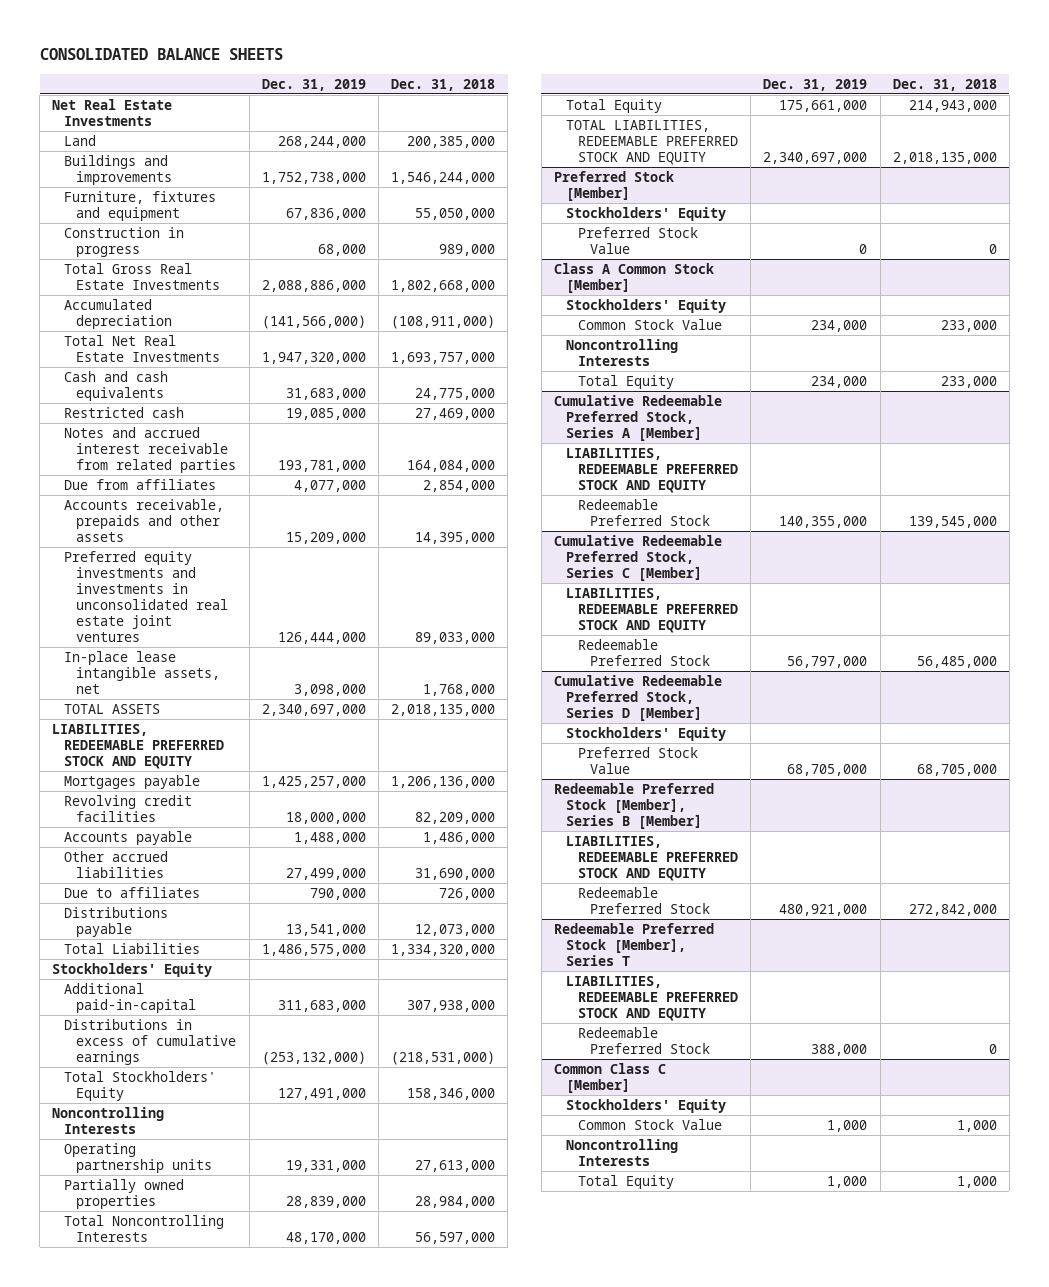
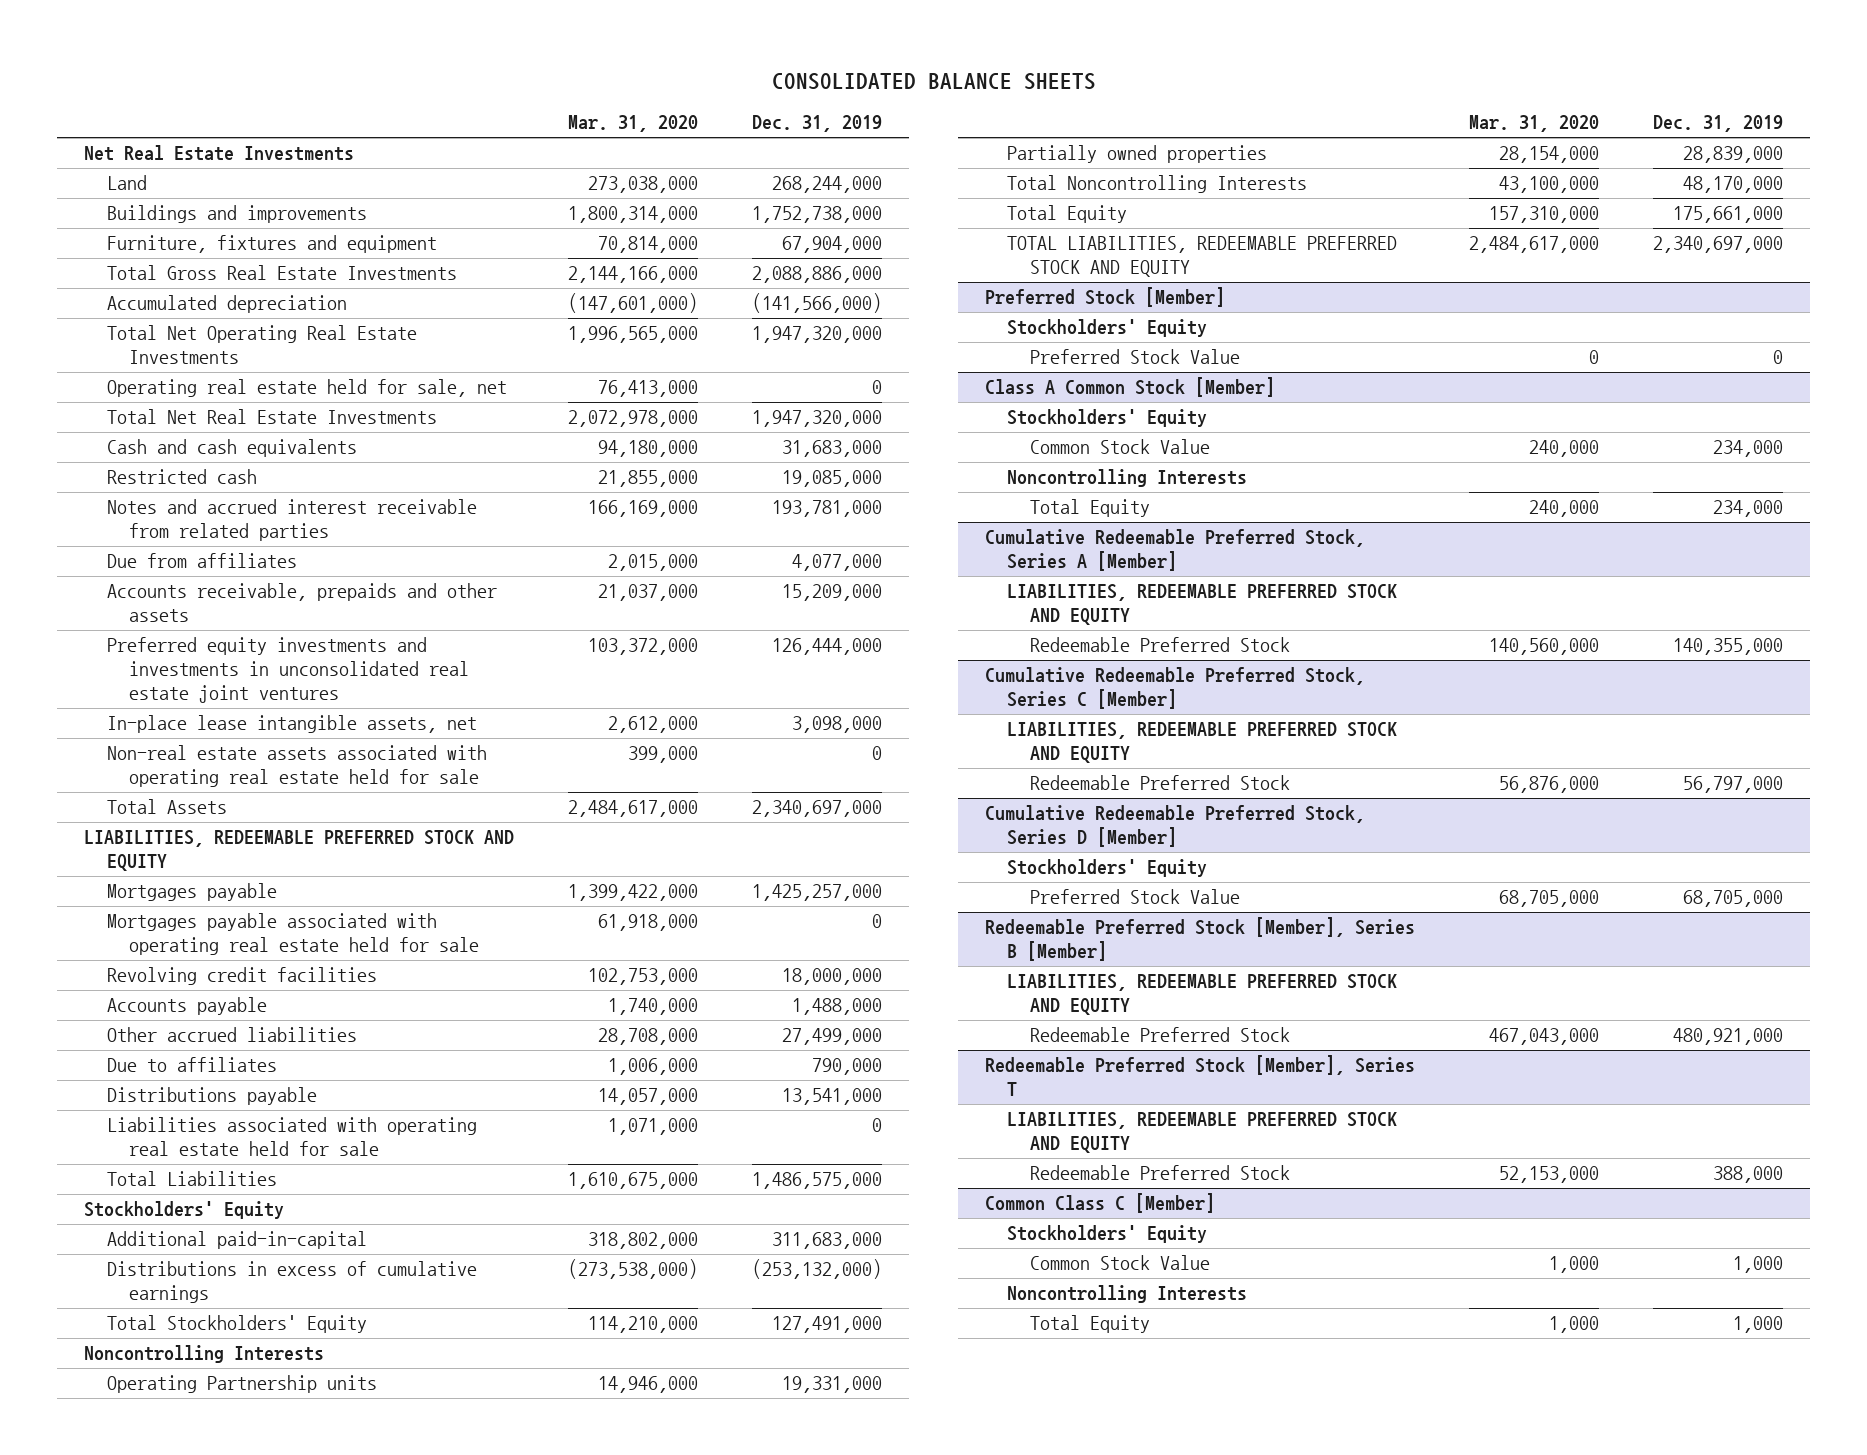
[391,78,496,91] Dec. 31, 2018 -> none
none -> [568,115,699,133] Mar. 31, 2020
[64,226,185,257] Construction in progress -> none
[285,207,366,220] 67,836,000 -> [782,236,883,254] 67,904,000
none -> [106,325,417,365] Total Net Operating Real Estate Investments
none -> [106,379,507,398] Operating real estate held for sale, net
none -> [106,745,487,788] Non-real estate assets associated with operating real estate held for sale
[64,703,161,714] TOTAL ASSETS -> [106,799,227,815] Total Assets
none -> [106,913,480,956] Mortgages payable associated with operating real estate held for sale
none -> [106,1117,477,1157] Liabilities associated with operating real estate held for sale
[64,1142,213,1173] Operating partnership units -> [106,1375,377,1394] Operating Partnership units

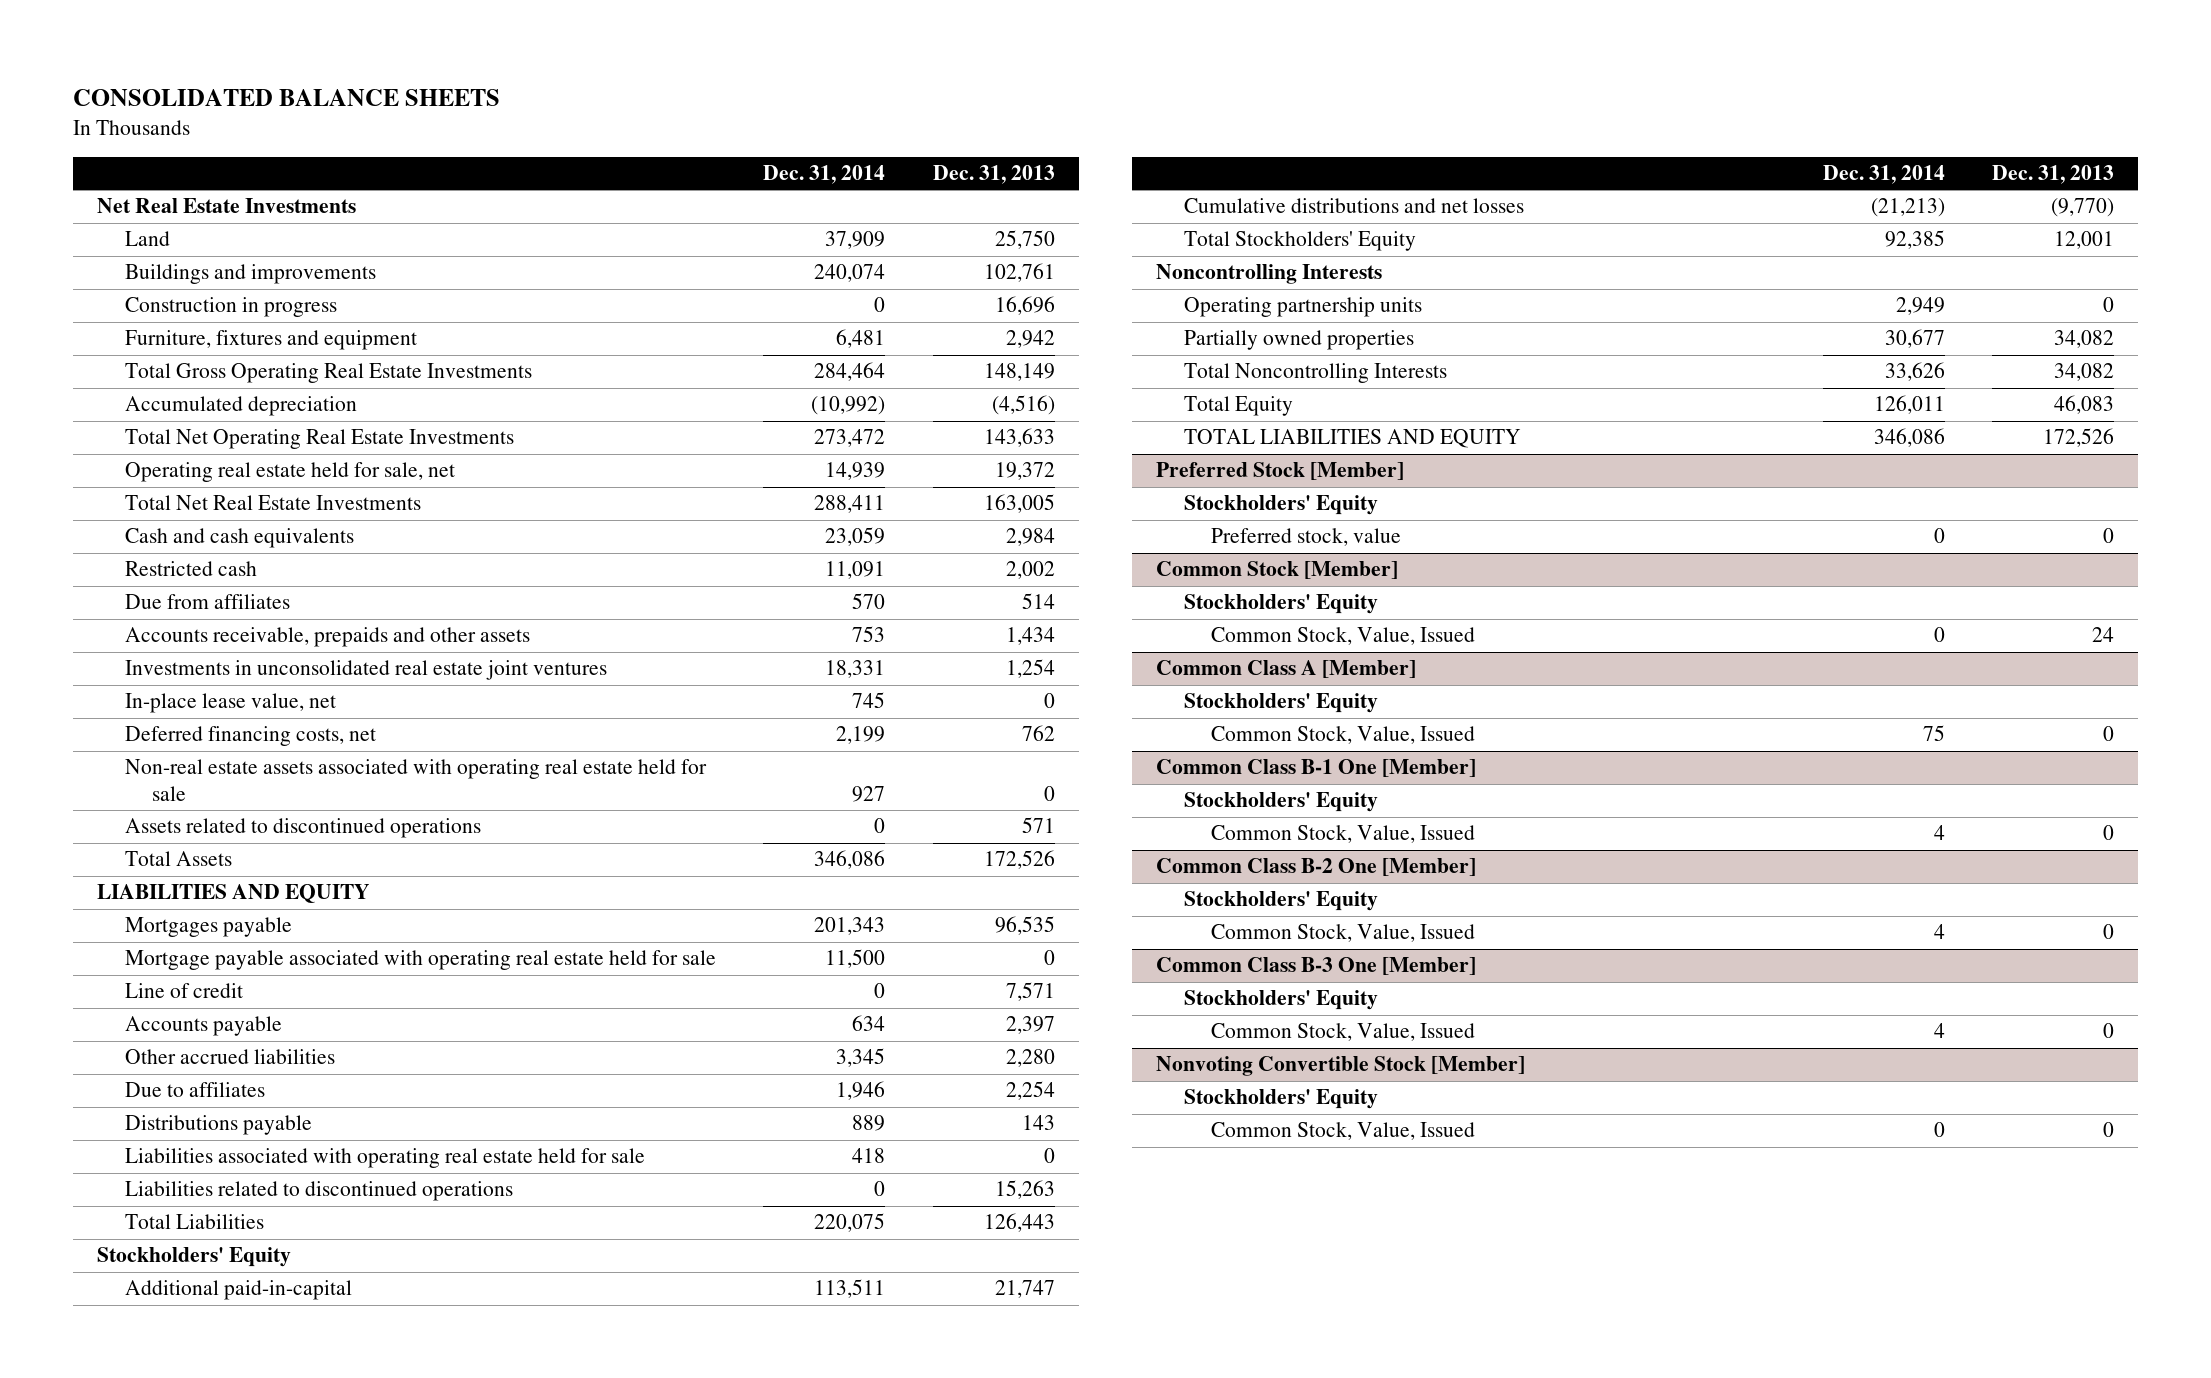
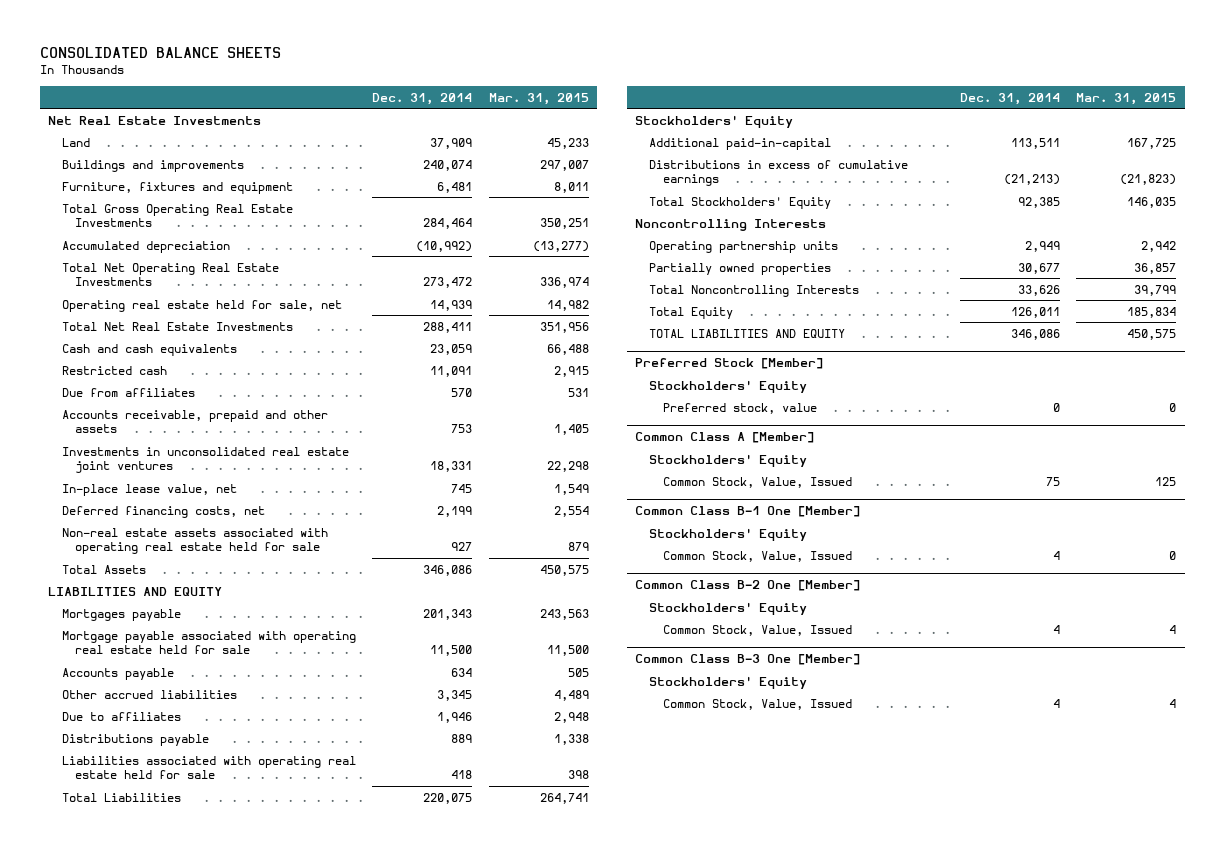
[933,165,1056,185] Dec. 31, 2013 -> none
none -> [489,92,590,105] Mar. 31, 2015
[124,297,337,318] Construction in progress -> none
[124,627,530,648] Accounts receivable, prepaids and other assets -> [61,409,328,434] Accounts receivable, prepaid and other assets
[124,818,481,839] Assets related to discontinued operations -> none
[124,983,243,999] Line of credit -> none
[124,1181,513,1202] Liabilities related to discontinued operations -> none
[1183,198,1524,214] Cumulative distributions and net losses -> [649,159,909,187] Distributions in excess of cumulative earnings
[1156,561,1399,580] Common Stock [Member] -> none
[1183,594,1378,615] Stockholders' Equity -> none
[1211,627,1476,646] Common Stock, Value, Issued -> none
[1156,1056,1526,1077] Nonvoting Convertible Stock [Member] -> none
[1183,1089,1378,1110] Stockholders' Equity -> none
[1211,1122,1476,1141] Common Stock, Value, Issued -> none

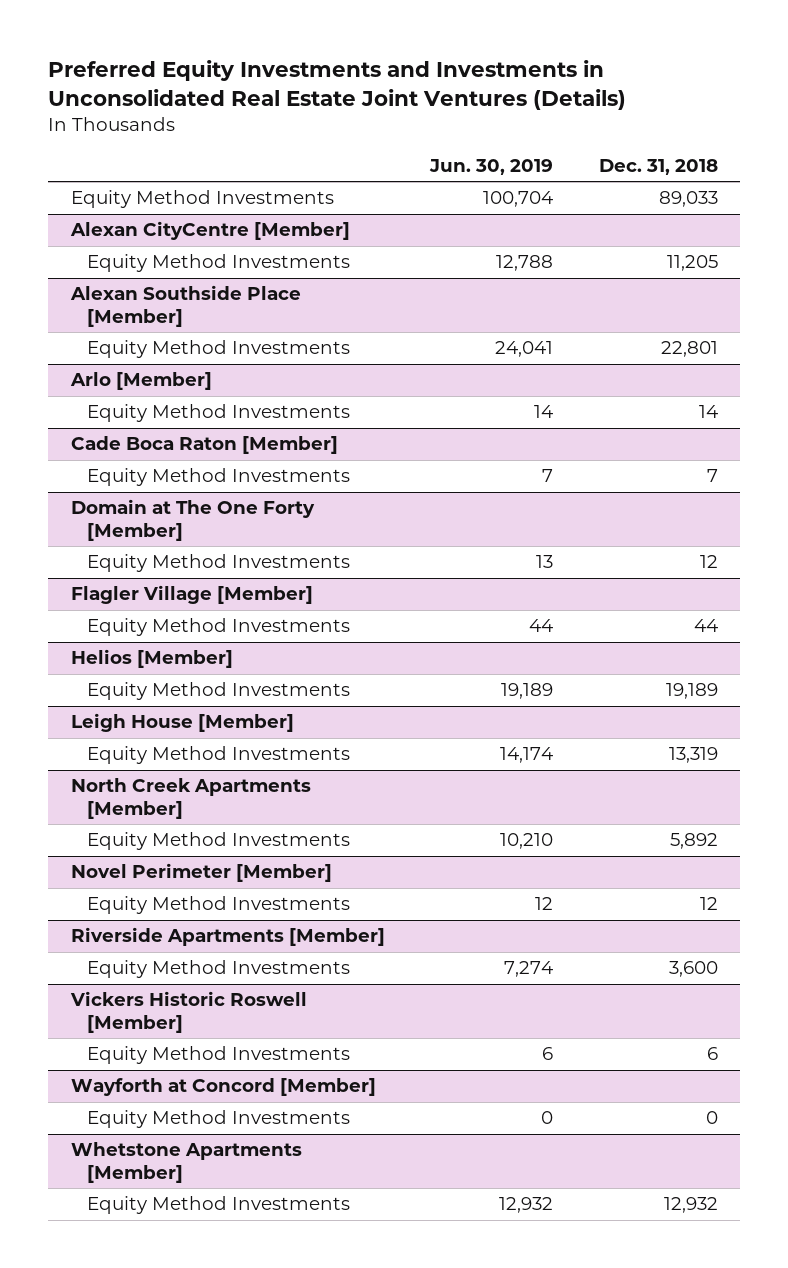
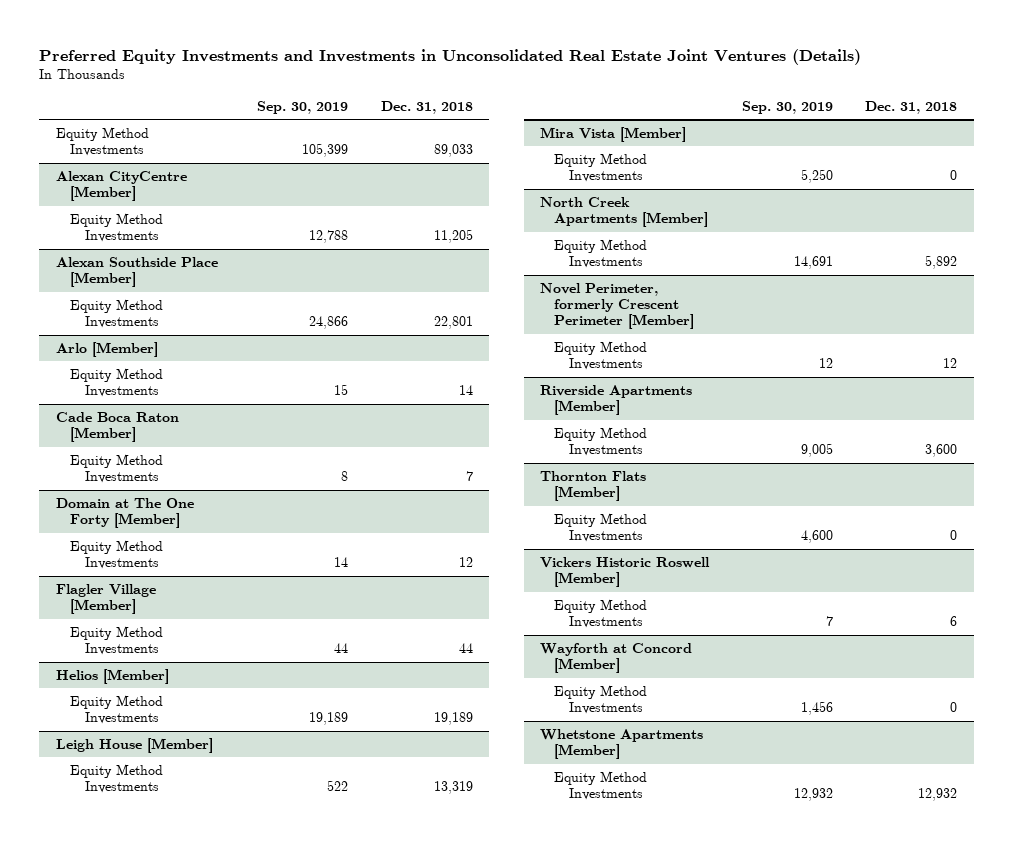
[429,158,554,175] Jun. 30, 2019 -> none
none -> [257,100,349,114] Sep. 30, 2019
none -> [539,126,686,142] Mira Vista [Member]
none -> [554,152,648,183] Equity Method Investments
[70,863,332,883] Novel Perimeter [Member] -> [539,282,695,330] Novel Perimeter, formerly Crescent Perimeter [Member]
none -> [539,470,646,502] Thornton Flats [Member]
none -> [554,512,648,543] Equity Method Investments

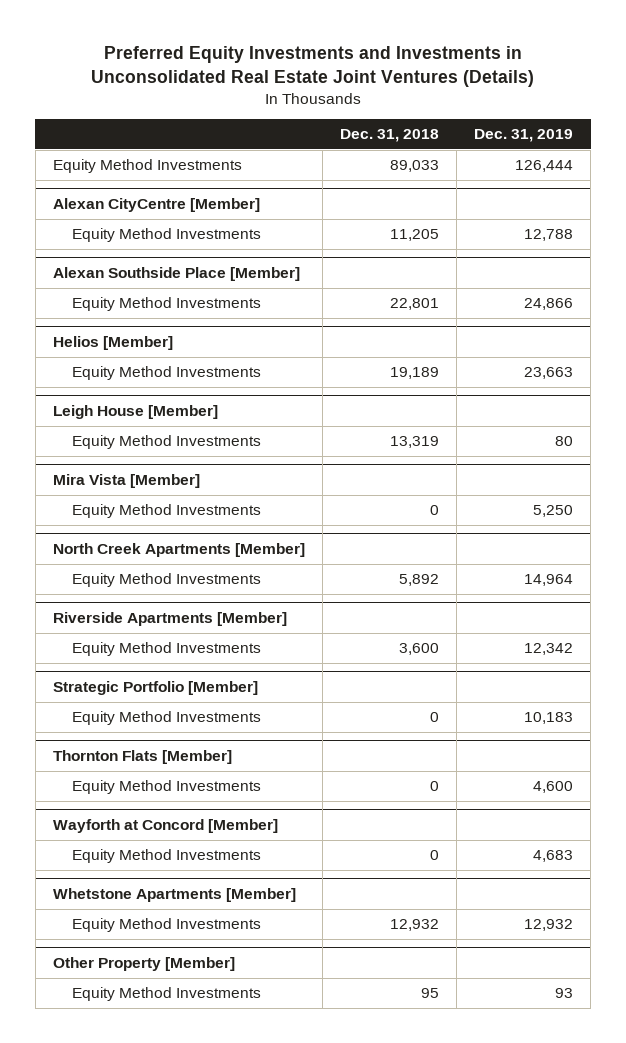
[257,100,349,114] Sep. 30, 2019 -> none
none -> [474,129,574,143] Dec. 31, 2019
[55,341,158,357] Arlo [Member] -> none
[70,367,164,398] Equity Method Investments -> none
[55,411,179,443] Cade Boca Raton [Member] -> none
[70,453,164,484] Equity Method Investments -> none
[55,497,194,529] Domain at The One Forty [Member] -> none
[70,539,164,570] Equity Method Investments -> none
[55,583,156,615] Flagler Village [Member] -> none
[70,625,164,656] Equity Method Investments -> none
[539,282,695,330] Novel Perimeter, formerly Crescent Perimeter [Member] -> none
[554,340,648,371] Equity Method Investments -> none
none -> [53,681,259,696] Strategic Portfolio [Member]
none -> [71,711,261,726] Equity Method Investments
[539,556,710,588] Vickers Historic Roswell [Member] -> none
[554,598,648,629] Equity Method Investments -> none
none -> [53,957,236,972] Other Property [Member]
none -> [71,987,261,1002] Equity Method Investments

